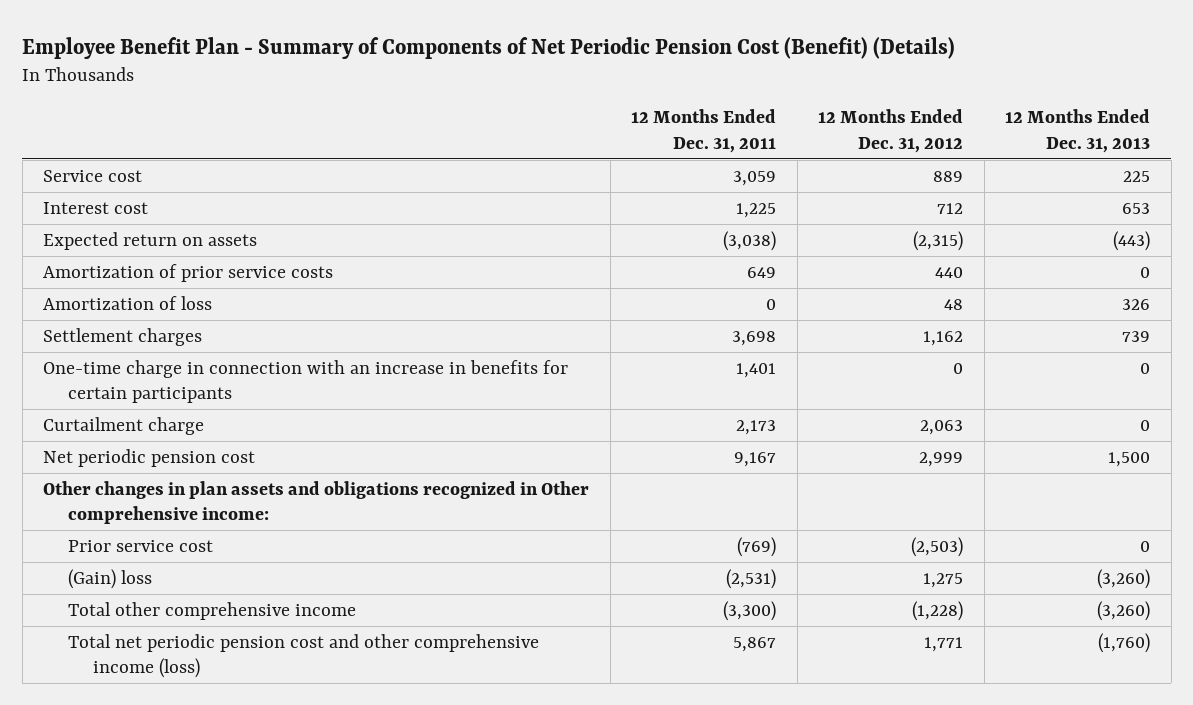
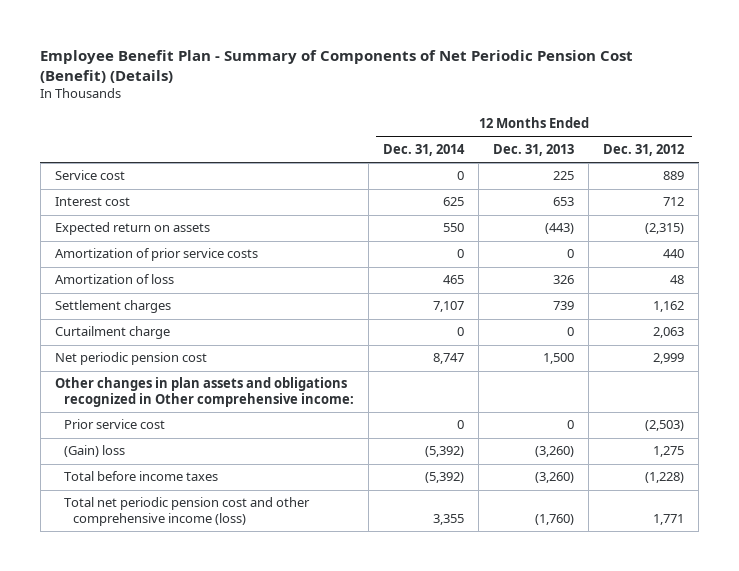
[631,109,777,153] 12 Months Ended Dec. 31, 2011 -> none
none -> [383,143,466,156] Dec. 31, 2014
[43,359,569,404] One-time charge in connection with an increase in benefits for certain participants -> none
[68,601,357,620] Total other comprehensive income -> [64,471,219,482] Total before income taxes

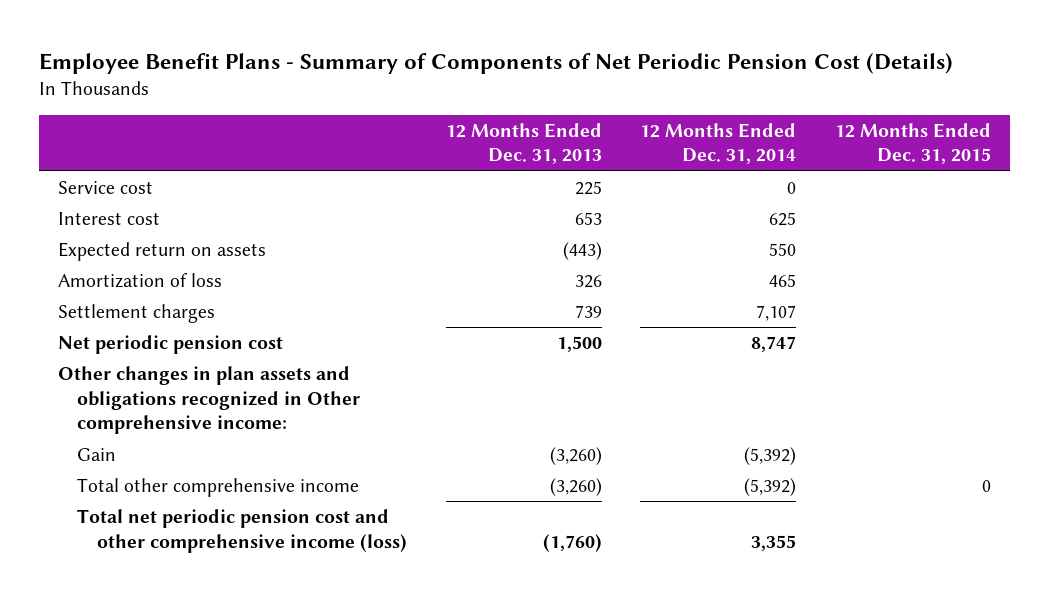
[40,49,634,83] Employee Benefit Plan - Summary of Components of Net Periodic Pension Cost (Benefit) (Details) -> [38,52,953,74] Employee Benefit Plans - Summary of Components of Net Periodic Pension Cost (Details)
[603,143,685,156] Dec. 31, 2012 -> none
none -> [834,122,991,165] 12 Months Ended Dec. 31, 2015
[55,248,259,262] Amortization of prior service costs -> none
[55,326,171,340] Curtailment charge -> none
[64,419,166,430] Prior service cost -> none
[64,445,126,458] (Gain) loss -> [77,447,117,461] Gain
[64,471,219,482] Total before income taxes -> [77,477,360,497] Total other comprehensive income

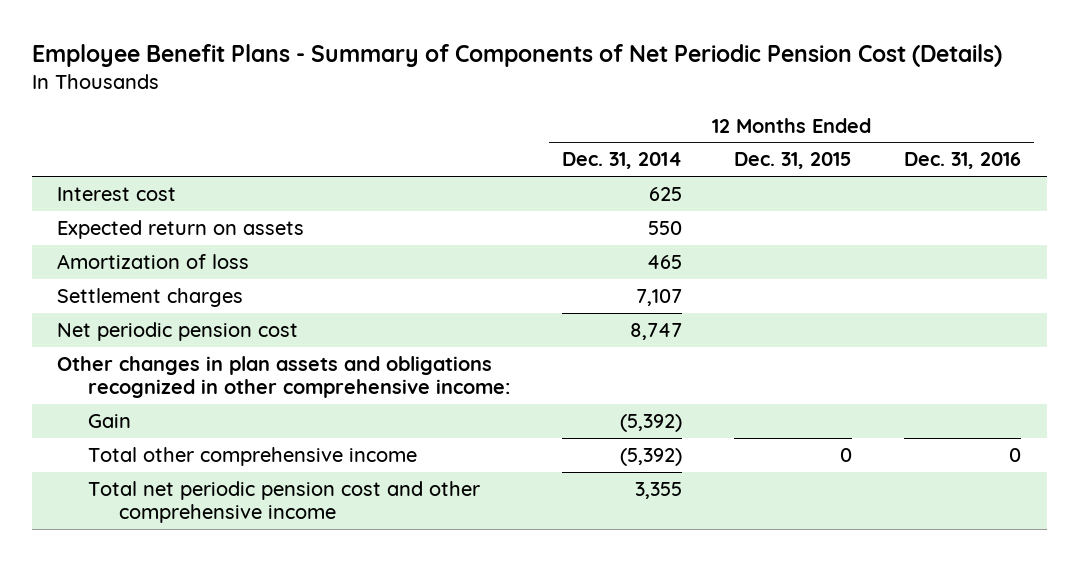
[445,122,602,165] 12 Months Ended Dec. 31, 2013 -> none
none -> [904,152,1022,170] Dec. 31, 2016
[57,180,153,194] Service cost -> none
[57,365,361,435] Other changes in plan assets and obligations recognized in Other comprehensive income: -> [57,355,511,399] Other changes in plan assets and obligations recognized in other comprehensive income:
[77,508,408,553] Total net periodic pension cost and other comprehensive income (loss) -> [88,480,481,524] Total net periodic pension cost and other comprehensive income

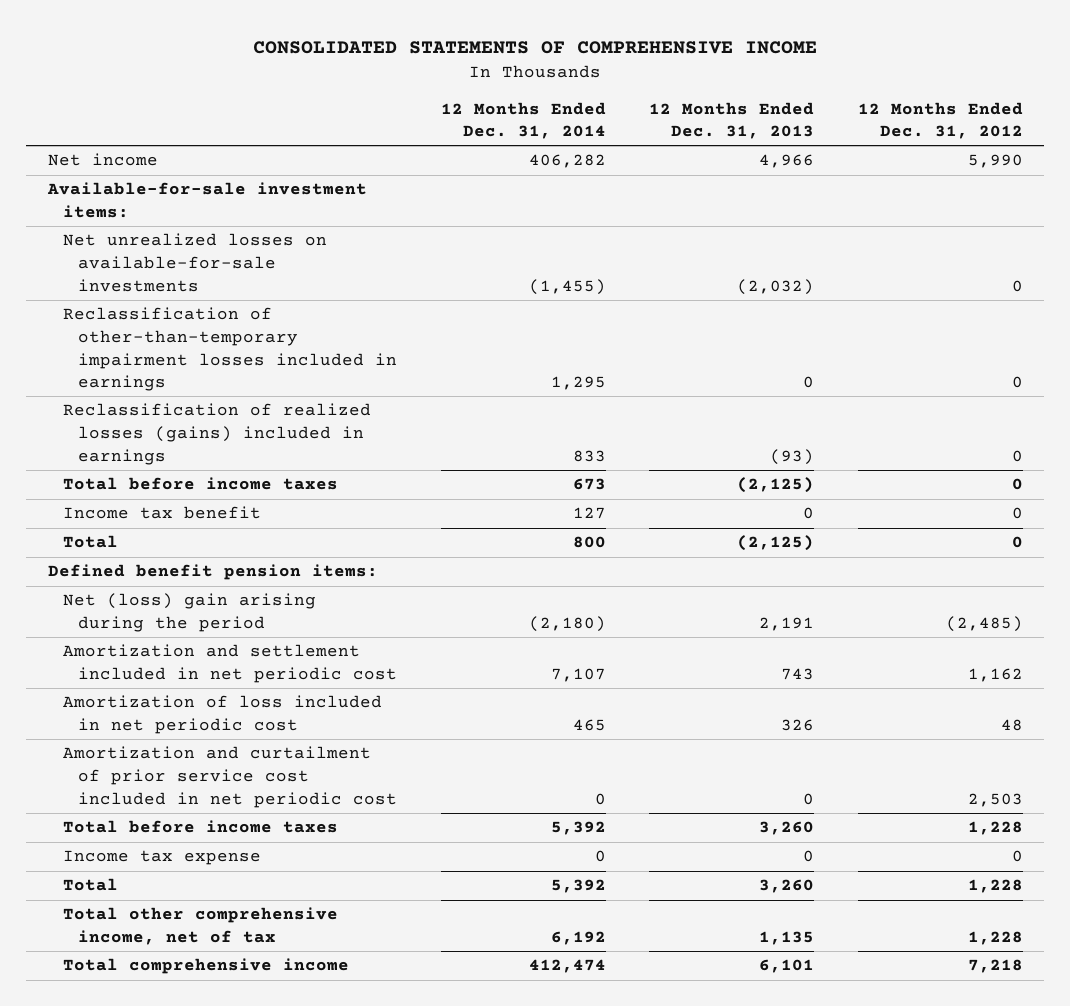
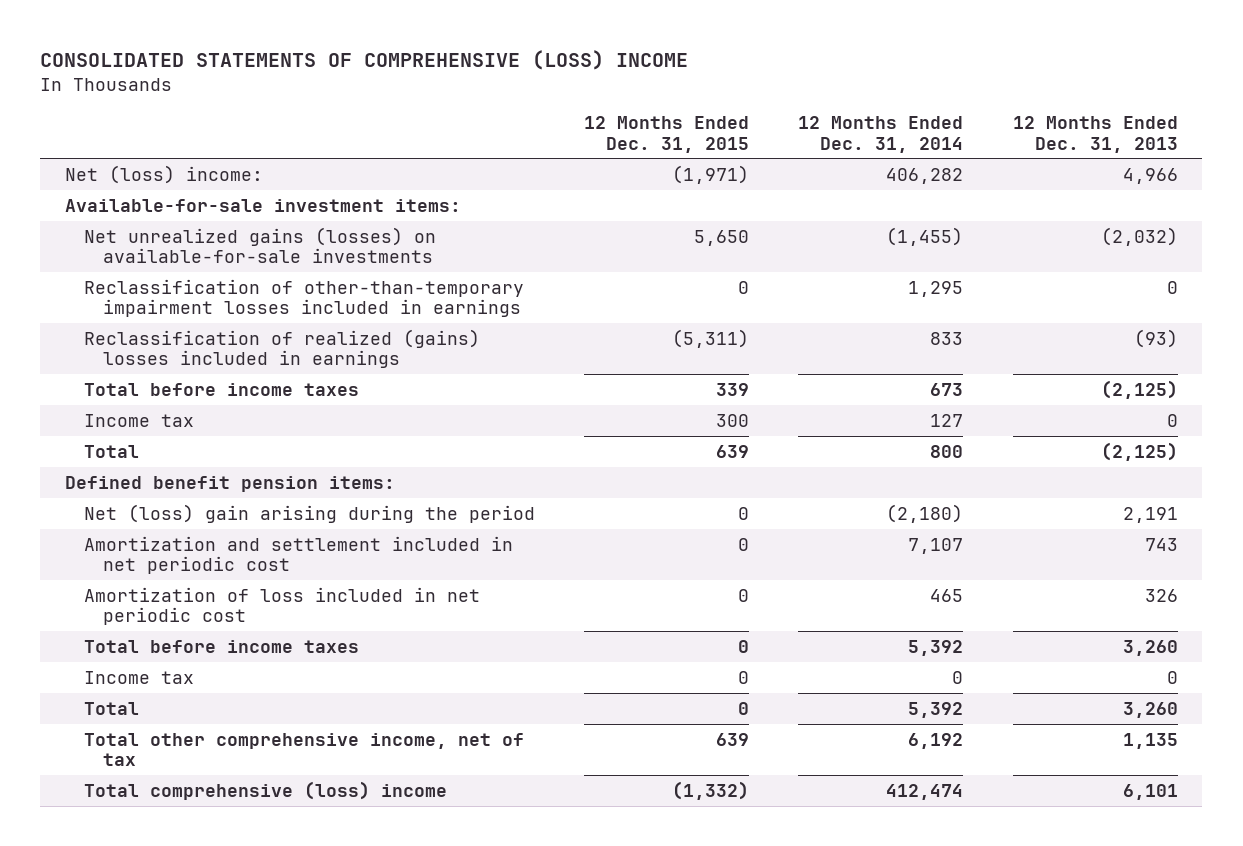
[253,41,818,55] CONSOLIDATED STATEMENTS OF COMPREHENSIVE INCOME -> [40,50,689,71] CONSOLIDATED STATEMENTS OF COMPREHENSIVE (LOSS) INCOME
[857,101,1023,140] 12 Months Ended Dec. 31, 2012 -> none
none -> [584,116,750,153] 12 Months Ended Dec. 31, 2015
[47,153,158,167] Net income -> [65,164,264,184] Net (loss) income:
[63,233,328,292] Net unrealized losses on available-for-sale investments -> [84,226,437,263] Net unrealized gains (losses) on available-for-sale investments
[63,403,372,465] Reclassification of realized losses (gains) included in earnings -> [84,328,481,368] Reclassification of realized (gains) losses included in earnings
[63,506,262,520] Income tax benefit -> [84,413,195,427] Income tax
[63,746,398,808] Amortization and curtailment of prior service cost included in net periodic cost -> none
[63,850,262,866] Income tax expense -> [84,670,195,684] Income tax
[63,958,350,975] Total comprehensive income -> [84,780,448,800] Total comprehensive (loss) income

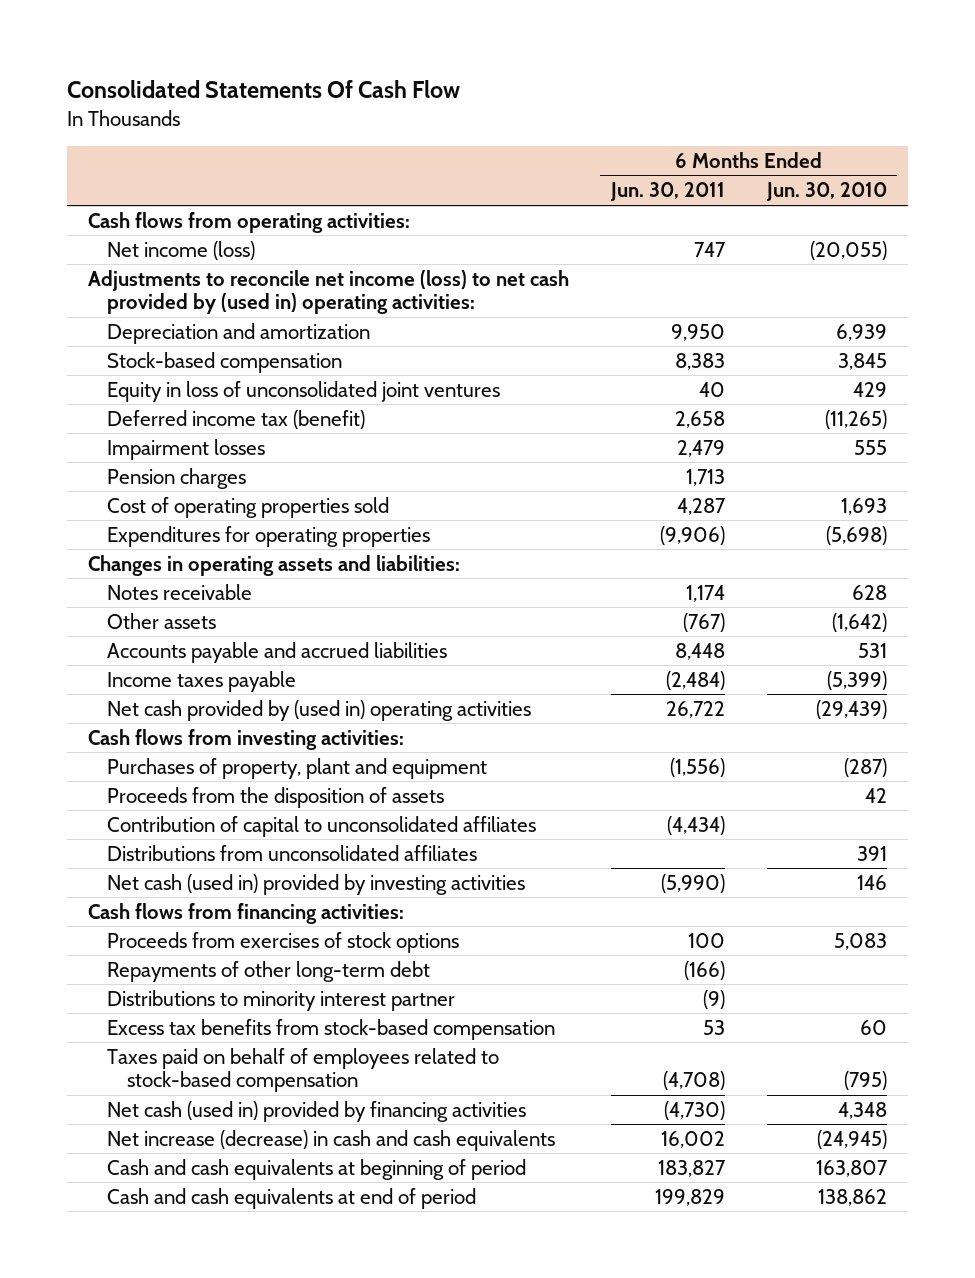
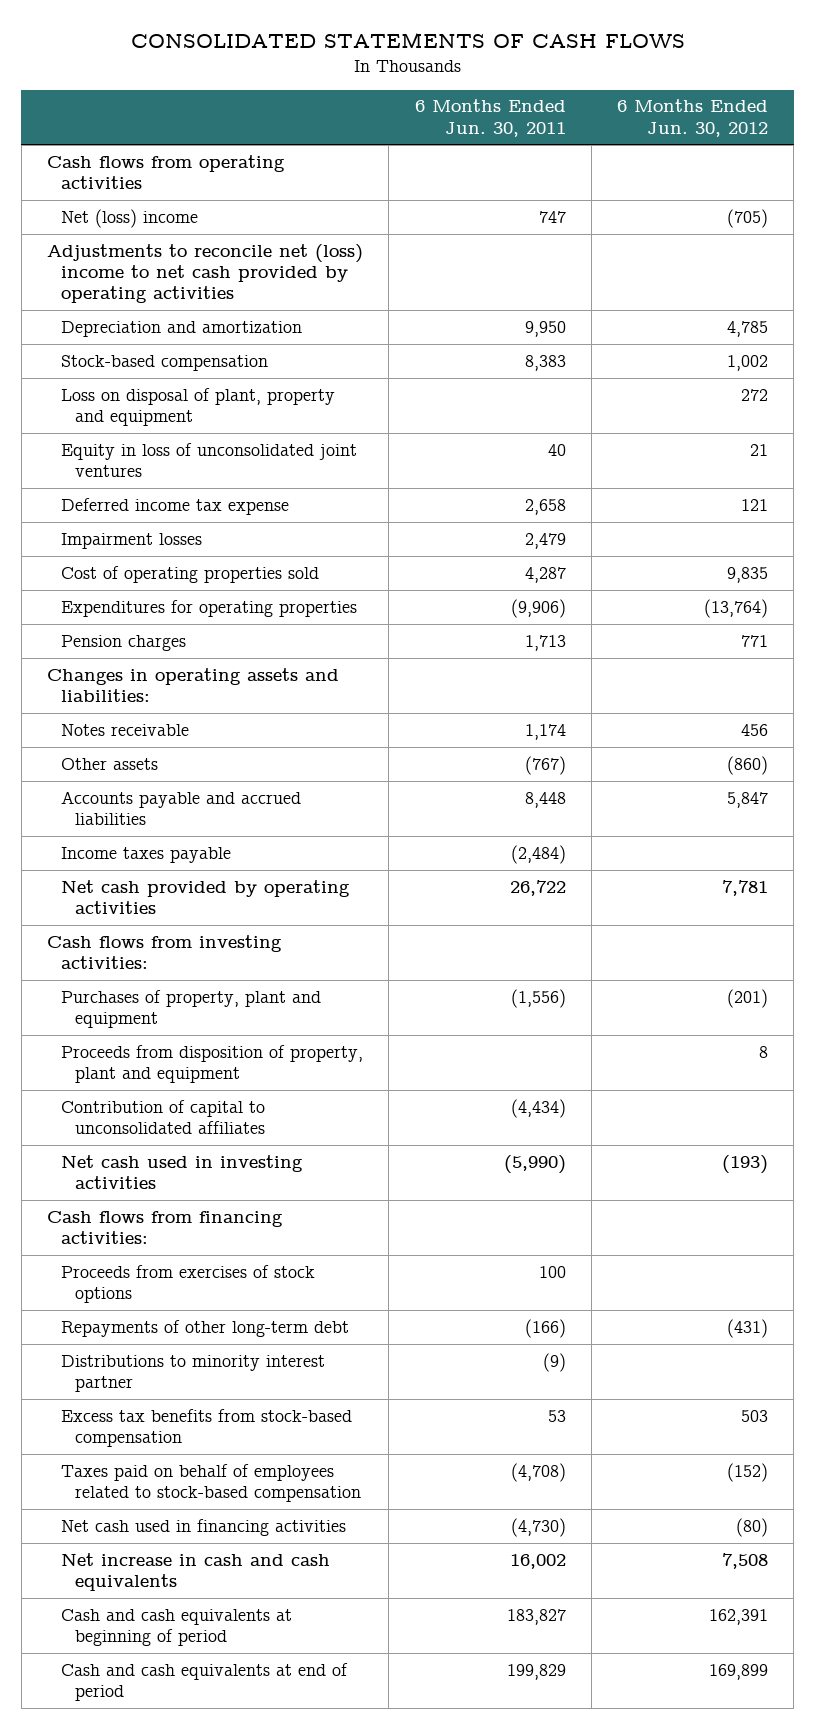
[66,80,460,99] Consolidated Statements Of Cash Flow -> [130,32,685,49] CONSOLIDATED STATEMENTS OF CASH FLOWS
[765,182,887,202] Jun. 30, 2010 -> none
none -> [617,99,769,137] 6 Months Ended Jun. 30, 2012
[87,211,410,233] Cash flows from operating activities: -> [46,154,285,190] Cash flows from operating activities
[107,240,256,260] Net income (loss) -> [60,208,198,228] Net (loss) income
[87,269,569,315] Adjustments to reconcile net income (loss) to net cash provided by (used in) operating activities: -> [46,243,363,304] Adjustments to reconcile net (loss) income to net cash provided by operating activities
none -> [60,387,335,427] Loss on disposal of plant, property and equipment
[107,409,366,429] Deferred income tax (benefit) -> [60,497,289,515] Deferred income tax expense
[107,467,247,489] Pension charges -> [60,634,186,651] Pension charges
[107,699,532,721] Net cash provided by (used in) operating activities -> [60,879,350,915] Net cash provided by operating activities
[107,786,445,808] Proceeds from the disposition of assets -> [60,1044,363,1084] Proceeds from disposition of property, plant and equipment
[107,844,478,861] Distributions from unconsolidated affiliates -> none
[107,873,526,895] Net cash (used in) provided by investing activities -> [60,1154,303,1190] Net cash used in investing activities
[107,1100,527,1122] Net cash (used in) provided by financing activities -> [60,1518,346,1536] Net cash used in financing activities
[107,1129,556,1151] Net increase (decrease) in cash and cash equivalents -> [60,1552,330,1592] Net increase in cash and cash equivalents

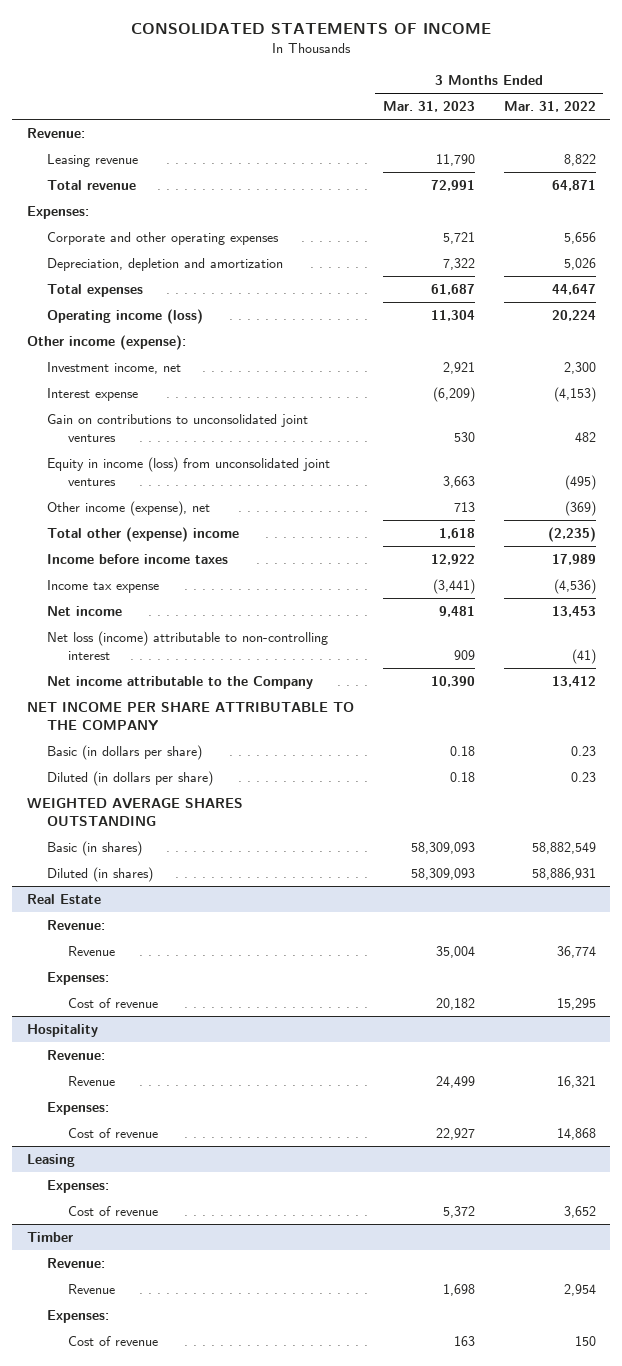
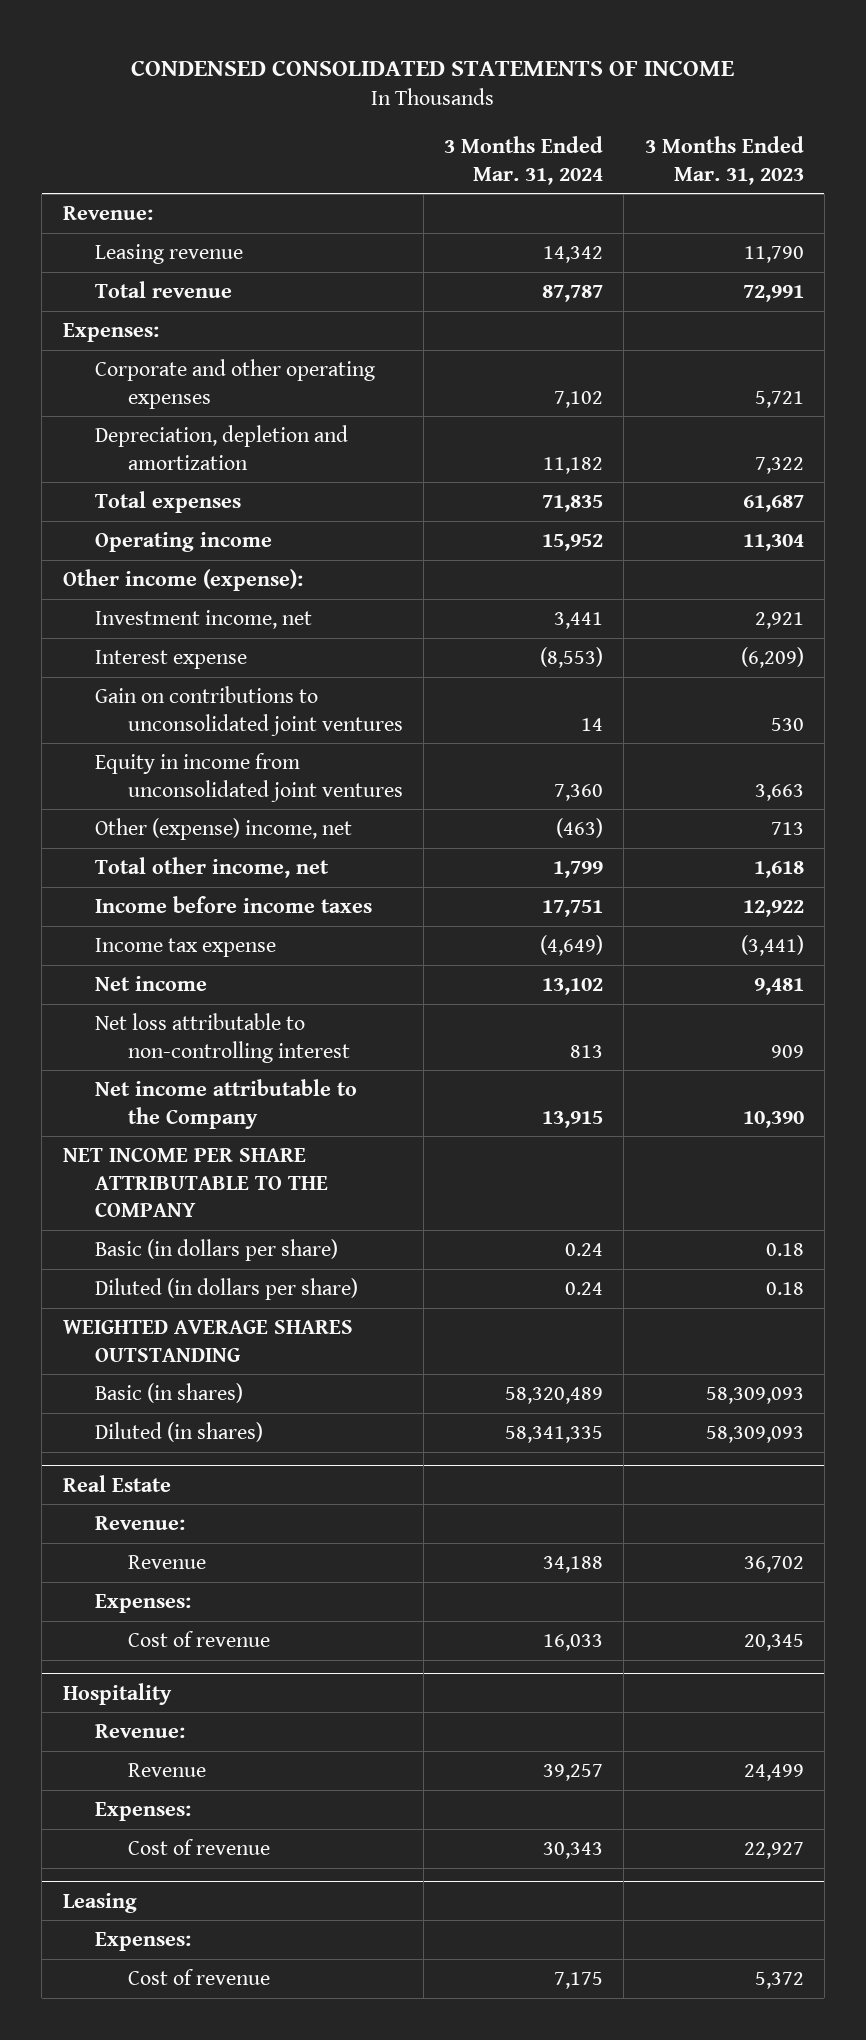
[131,23,492,35] CONSOLIDATED STATEMENTS OF INCOME -> [131,59,735,76] CONDENSED CONSOLIDATED STATEMENTS OF INCOME
[503,101,596,113] Mar. 31, 2022 -> none
none -> [444,136,604,185] 3 Months Ended Mar. 31, 2024
[47,309,204,325] Operating income (loss) -> [95,532,273,553] Operating income
[47,457,331,486] Equity in income (loss) from unconsolidated joint ventures -> [95,753,403,802] Equity in income from unconsolidated joint ventures
[47,501,211,517] Other income (expense), net -> [95,818,353,841] Other (expense) income, net
[47,527,240,543] Total other (expense) income -> [95,857,330,879] Total other income, net
[47,631,329,660] Net loss (income) attributable to non-controlling interest -> [95,1013,350,1063] Net loss attributable to non-controlling interest
[435,946,475,959] 35,004 -> [743,1556,804,1574] 36,702
[435,998,475,1011] 20,182 -> [743,1634,804,1652] 20,345
[26,1232,73,1243] Timber -> none
[47,1258,106,1269] Revenue: -> none
[67,1284,115,1295] Revenue -> none
[47,1310,110,1324] Expenses: -> none
[67,1336,158,1347] Cost of revenue -> none

